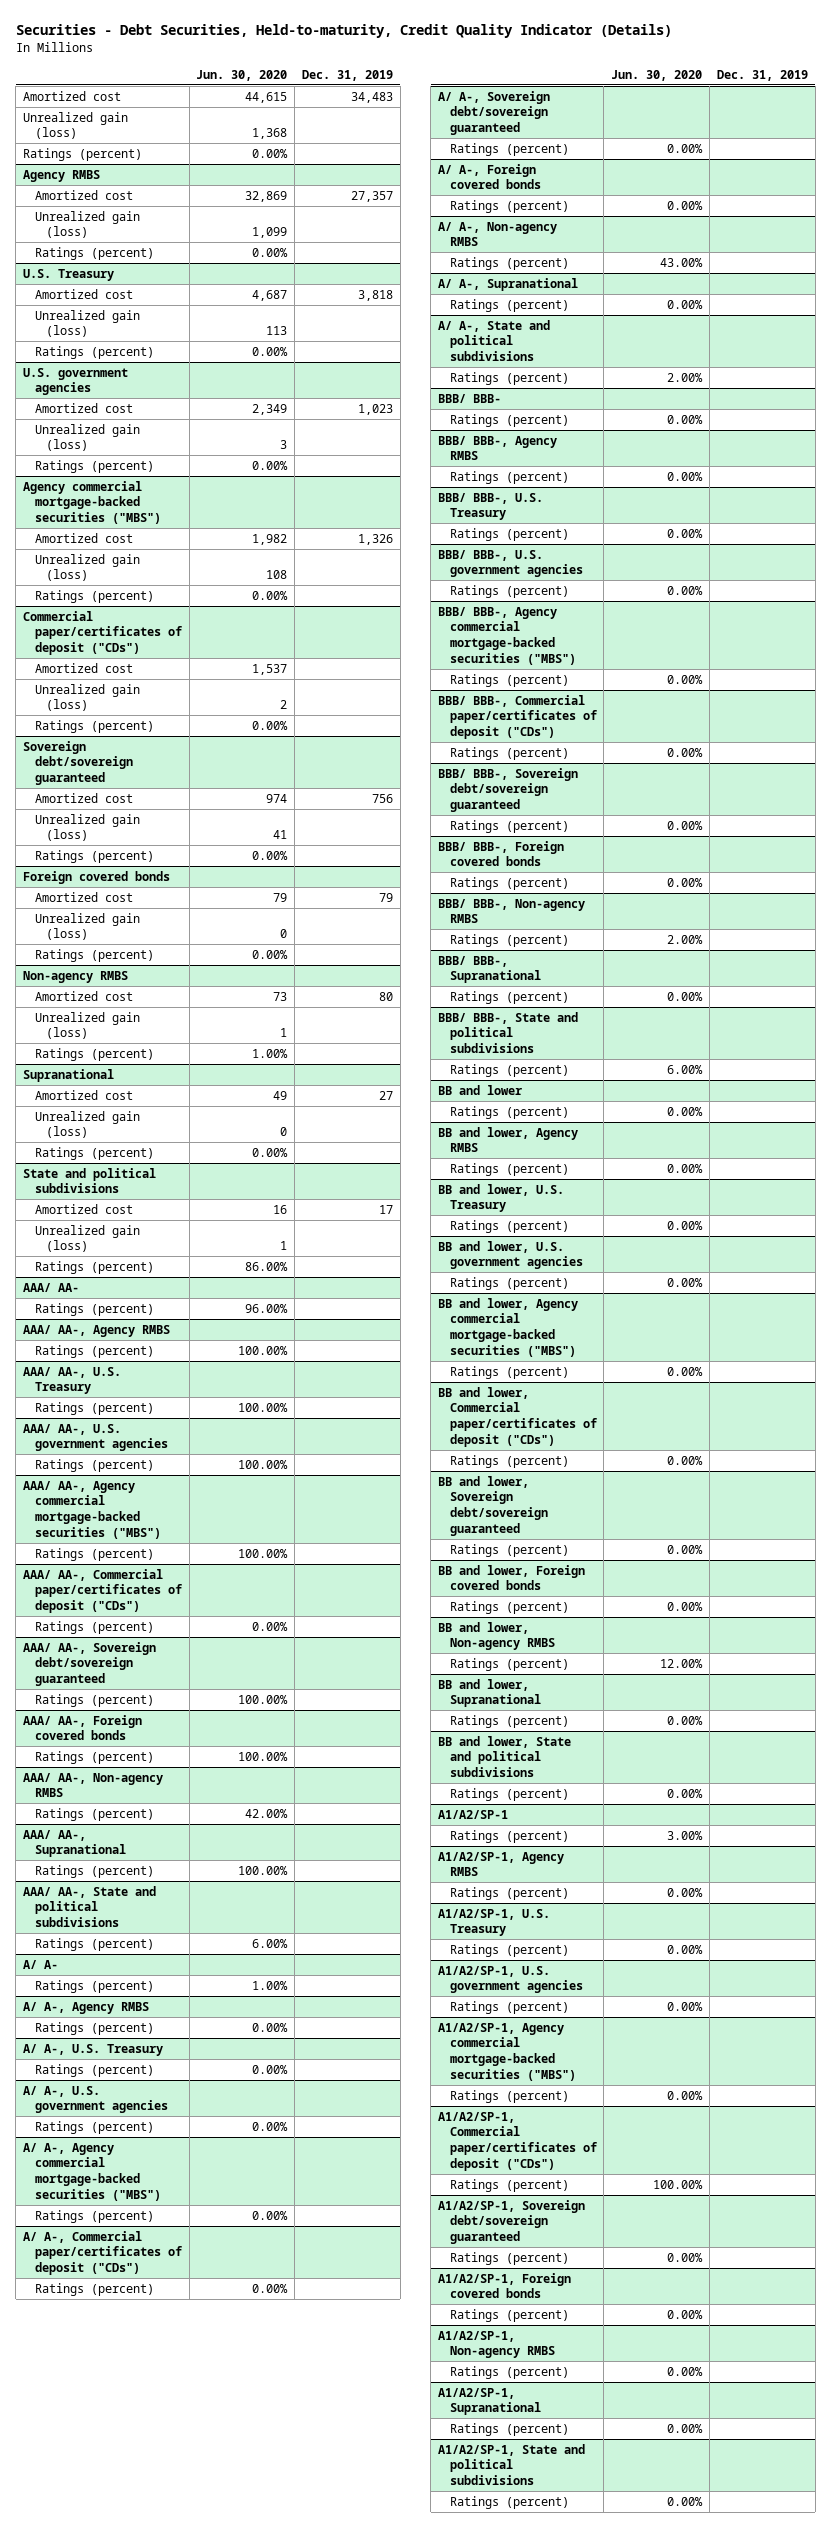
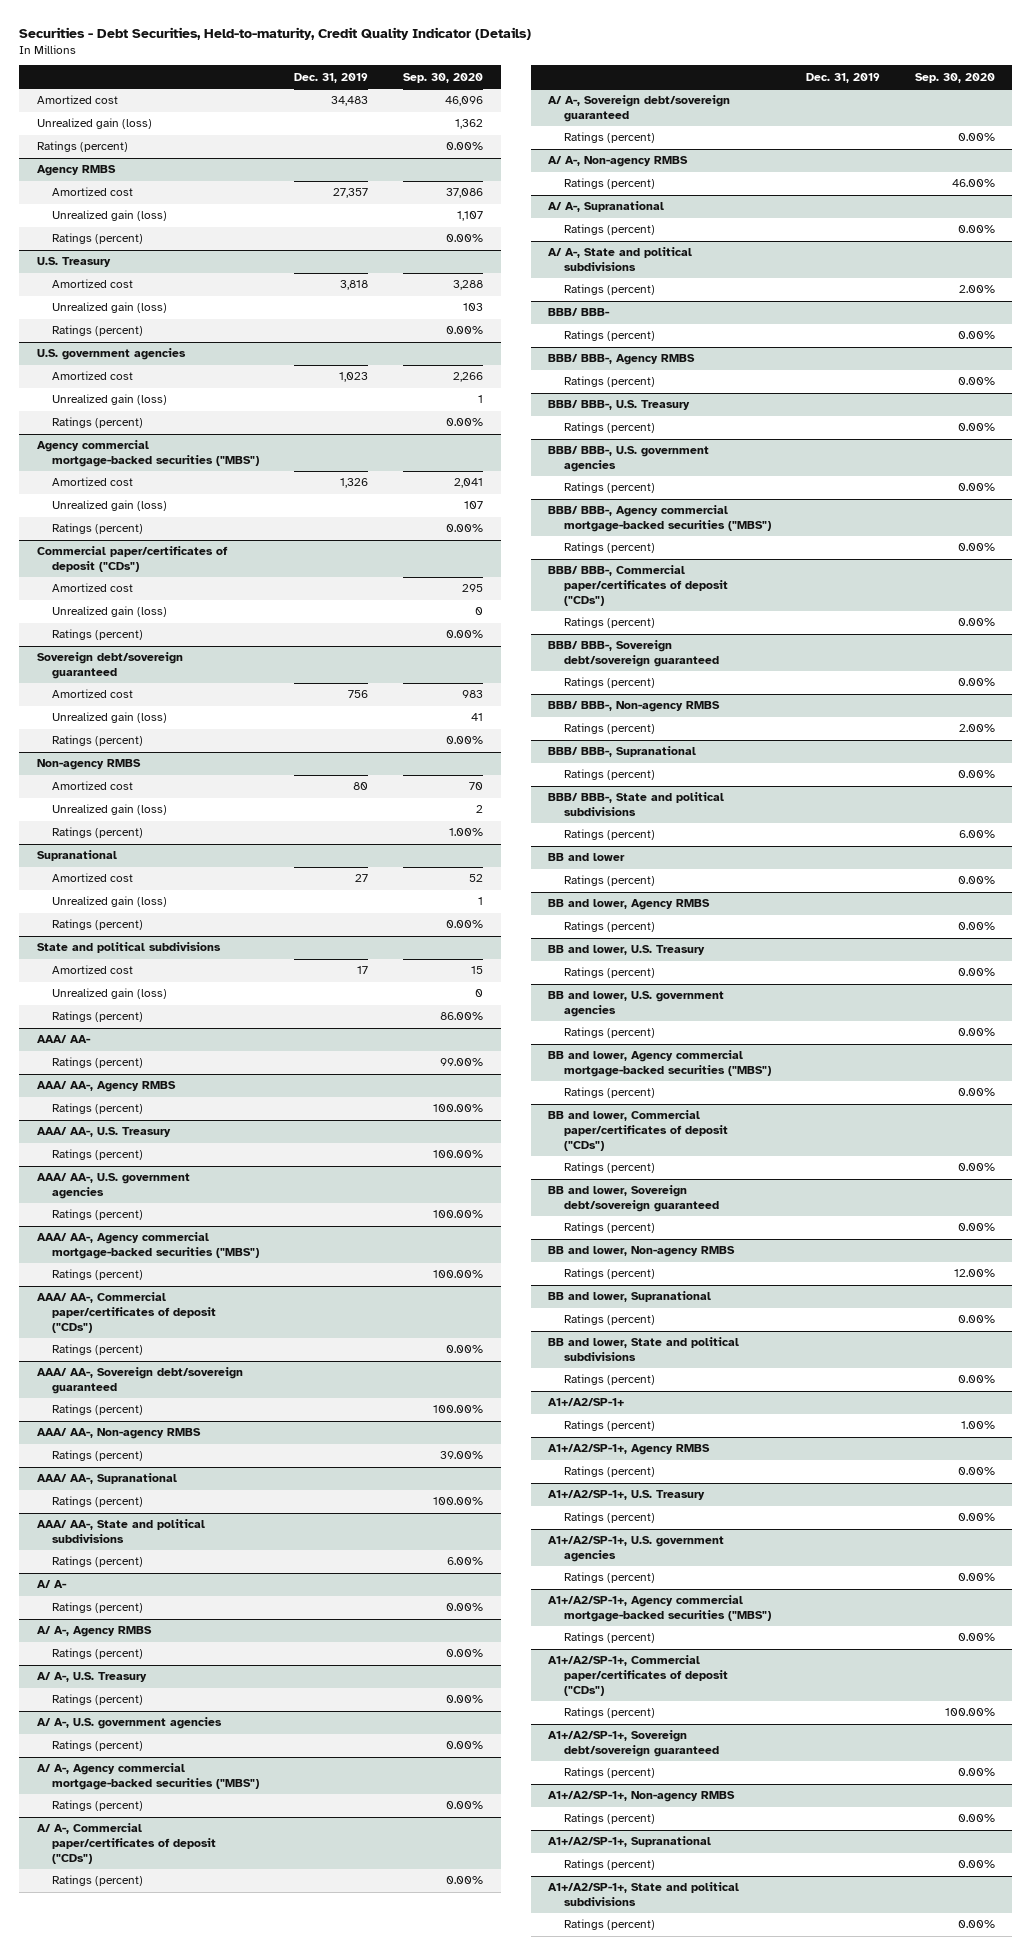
[196,69,288,81] Jun. 30, 2020 -> none
none -> [403,72,484,83] Sep. 30, 2020
[23,870,171,884] Foreign covered bonds -> none
[34,891,133,902] Amortized cost -> none
[34,912,140,941] Unrealized gain (loss) -> none
[34,948,154,962] Ratings (percent) -> none
[23,1714,143,1741] AAA/ AA-, Foreign covered bonds -> none
[34,1750,154,1764] Ratings (percent) -> none
[438,163,541,190] A/ A-, Foreign covered bonds -> none
[449,199,569,213] Ratings (percent) -> none
[438,840,565,867] BBB/ BBB-, Foreign covered bonds -> none
[449,876,569,890] Ratings (percent) -> none
[438,1564,586,1591] BB and lower, Foreign covered bonds -> none
[449,1600,569,1614] Ratings (percent) -> none
[438,1809,509,1819] A1/A2/SP-1 -> [547,1398,624,1407] A1+/A2/SP-1+
[438,1851,565,1877] A1/A2/SP-1, Agency RMBS -> [547,1444,710,1456] A1+/A2/SP-1+, Agency RMBS
[438,1908,551,1937] A1/A2/SP-1, U.S. Treasury -> [547,1490,705,1501] A1+/A2/SP-1+, U.S. Treasury
[438,1965,583,1994] A1/A2/SP-1, U.S. government agencies -> [547,1536,724,1563] A1+/A2/SP-1+, U.S. government agencies
[438,2022,576,2081] A1/A2/SP-1, Agency commercial mortgage-backed securities ("MBS") -> [547,1595,771,1623] A1+/A2/SP-1+, Agency commercial mortgage-backed securities ("MBS")
[438,2111,597,2171] A1/A2/SP-1, Commercial paper/certificates of deposit ("CDs") -> [547,1655,728,1696] A1+/A2/SP-1+, Commercial paper/certificates of deposit ("CDs")
[438,2199,586,2245] A1/A2/SP-1, Sovereign debt/sovereign guaranteed -> [547,1730,719,1758] A1+/A2/SP-1+, Sovereign debt/sovereign guaranteed
[438,2272,572,2299] A1/A2/SP-1, Foreign covered bonds -> none
[449,2308,569,2322] Ratings (percent) -> none
[438,2330,555,2359] A1/A2/SP-1, Non-agency RMBS -> [547,1791,735,1803] A1+/A2/SP-1+, Non-agency RMBS
[438,2387,541,2416] A1/A2/SP-1, Supranational -> [547,1836,711,1848] A1+/A2/SP-1+, Supranational
[438,2443,586,2486] A1/A2/SP-1, State and political subdivisions -> [547,1882,739,1907] A1+/A2/SP-1+, State and political subdivisions

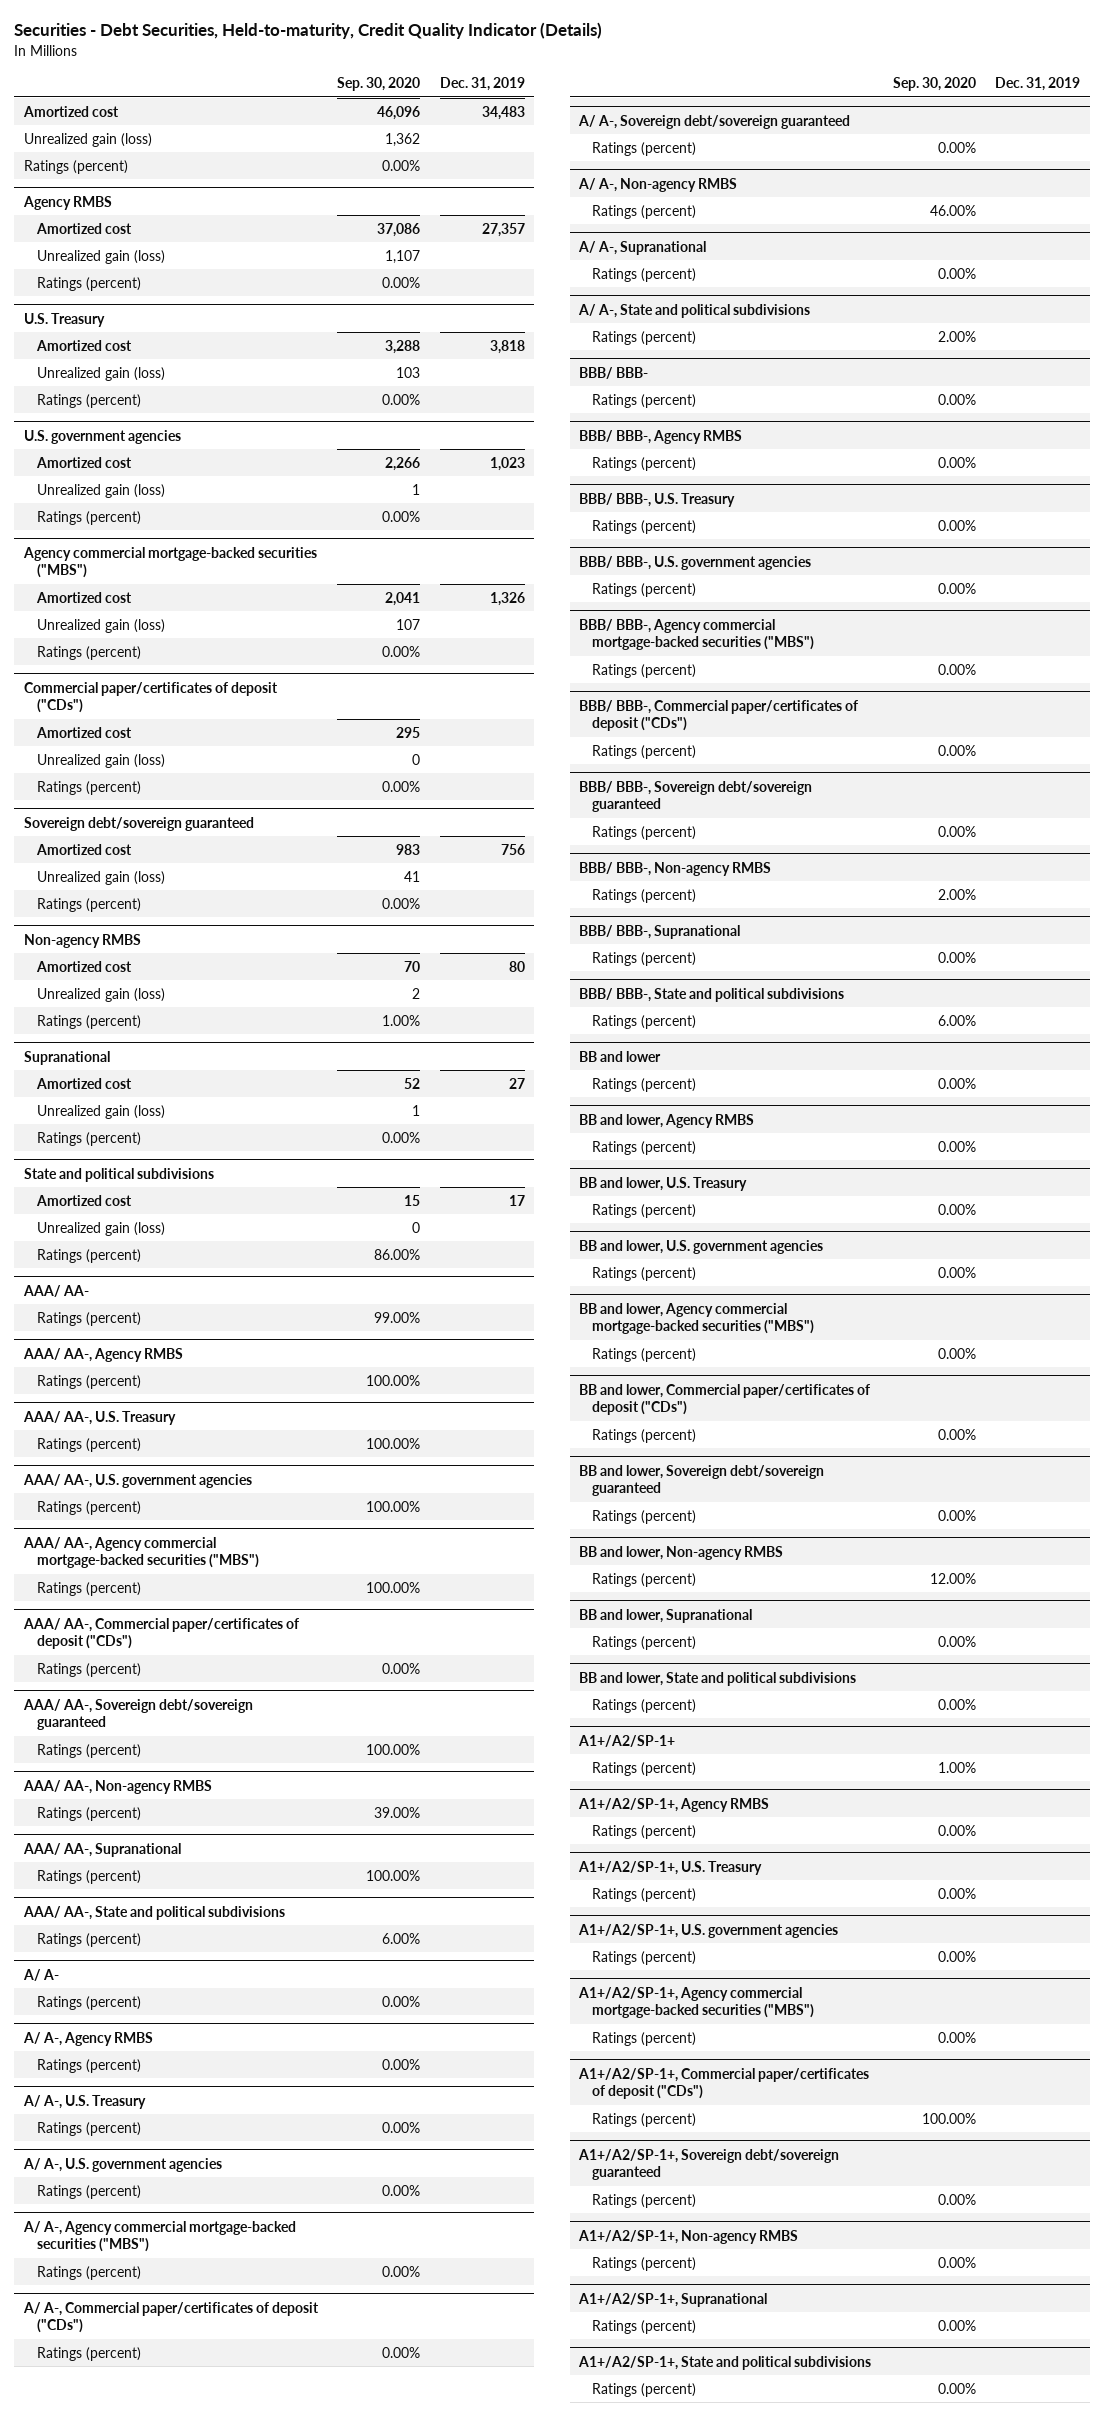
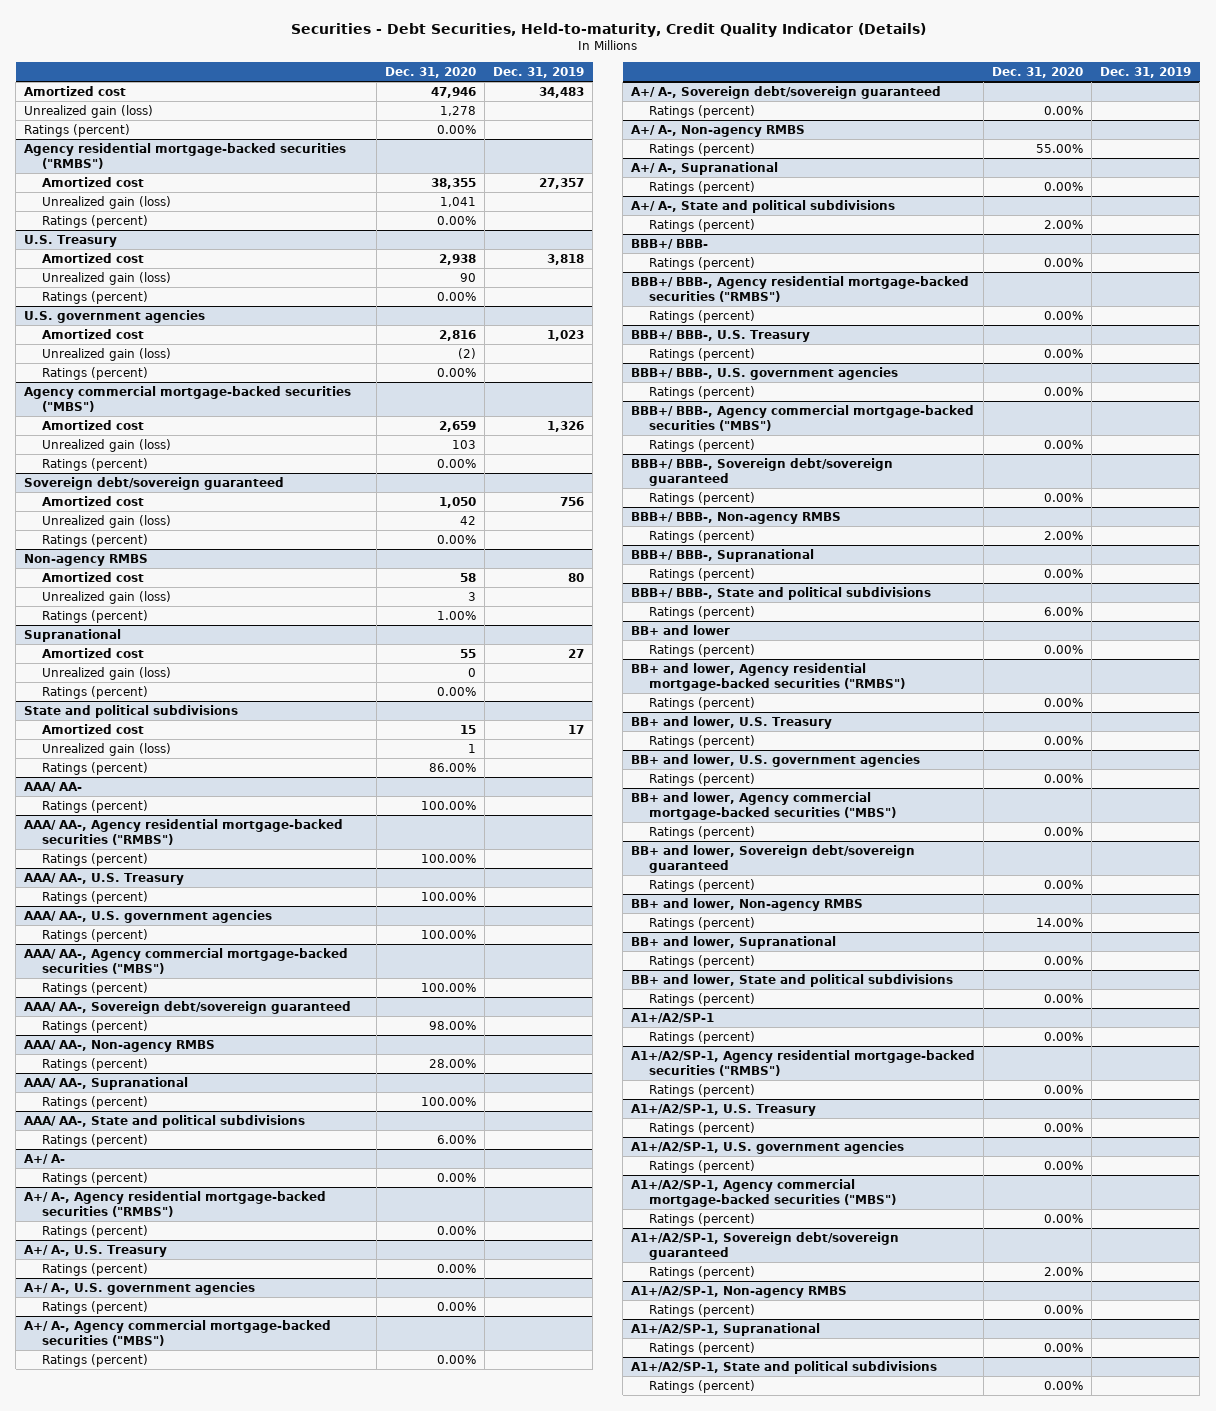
[337,77,421,92] Sep. 30, 2020 -> none
none -> [385,66,477,78] Dec. 31, 2020
[23,195,113,210] Agency RMBS -> [24,142,347,169] Agency residential mortgage-backed securities ("RMBS")
[24,681,279,714] Commercial paper/certificates of deposit ("CDs") -> none
[35,726,132,738] Amortized cost -> none
[36,753,165,768] Unrealized gain (loss) -> none
[36,780,141,795] Ratings (percent) -> none
[23,1347,184,1362] AAA/ AA-, Agency RMBS -> [24,818,344,845] AAA/ AA-, Agency residential mortgage-backed securities ("RMBS")
[23,1617,300,1650] AAA/ AA-, Commercial paper/certificates of deposit ("CDs") -> none
[36,1662,141,1677] Ratings (percent) -> none
[23,1968,60,1981] A/ A- -> [24,1153,66,1164] A+/ A-
[23,2031,154,2046] A/ A-, Agency RMBS -> [24,1190,327,1217] A+/ A-, Agency residential mortgage-backed securities ("RMBS")
[23,2094,147,2109] A/ A-, U.S. Treasury -> [24,1244,168,1257] A+/ A-, U.S. Treasury
[23,2157,223,2172] A/ A-, U.S. government agencies -> [24,1281,256,1295] A+/ A-, U.S. government agencies
[23,2220,297,2253] A/ A-, Agency commercial mortgage-backed securities ("MBS") -> [24,1319,332,1346] A+/ A-, Agency commercial mortgage-backed securities ("MBS")
[23,2301,320,2334] A/ A-, Commercial paper/certificates of deposit ("CDs") -> none
[36,2346,141,2361] Ratings (percent) -> none
[578,114,851,129] A/ A-, Sovereign debt/sovereign guaranteed -> [631,85,942,99] A+/ A-, Sovereign debt/sovereign guaranteed
[578,177,738,192] A/ A-, Non-agency RMBS -> [631,124,806,137] A+/ A-, Non-agency RMBS
[578,240,707,255] A/ A-, Supranational -> [631,161,779,175] A+/ A-, Supranational
[578,303,811,318] A/ A-, State and political subdivisions -> [631,199,896,213] A+/ A-, State and political subdivisions
[579,366,649,379] BBB/ BBB- -> [631,238,709,249] BBB+/ BBB-
[579,429,743,444] BBB/ BBB-, Agency RMBS -> [631,275,970,302] BBB+/ BBB-, Agency residential mortgage-backed securities ("RMBS")
[579,492,736,507] BBB/ BBB-, U.S. Treasury -> [631,329,811,342] BBB+/ BBB-, U.S. Treasury
[579,555,812,570] BBB/ BBB-, U.S. government agencies -> [631,366,899,380] BBB+/ BBB-, U.S. government agencies
[579,618,814,651] BBB/ BBB-, Agency commercial mortgage-backed securities ("MBS") -> [631,404,975,431] BBB+/ BBB-, Agency commercial mortgage-backed securities ("MBS")
[579,699,859,732] BBB/ BBB-, Commercial paper/certificates of deposit ("CDs") -> none
[591,744,696,759] Ratings (percent) -> none
[579,780,813,813] BBB/ BBB-, Sovereign debt/sovereign guaranteed -> [631,457,894,486] BBB+/ BBB-, Sovereign debt/sovereign guaranteed
[579,861,772,876] BBB/ BBB-, Non-agency RMBS -> [631,511,842,524] BBB+/ BBB-, Non-agency RMBS
[579,924,741,939] BBB/ BBB-, Supranational -> [631,548,815,562] BBB+/ BBB-, Supranational
[579,987,845,1002] BBB/ BBB-, State and political subdivisions -> [631,586,932,600] BBB+/ BBB-, State and political subdivisions
[579,1050,662,1062] BB and lower -> [631,624,731,635] BB+ and lower
[579,1113,755,1128] BB and lower, Agency RMBS -> [631,662,906,691] BB+ and lower, Agency residential mortgage-backed securities ("RMBS")
[579,1176,748,1191] BB and lower, U.S. Treasury -> [631,715,833,729] BB+ and lower, U.S. Treasury
[579,1239,824,1254] BB and lower, U.S. government agencies -> [631,753,921,767] BB+ and lower, U.S. government agencies
[579,1302,814,1335] BB and lower, Agency commercial mortgage-backed securities ("MBS") -> [631,791,897,820] BB+ and lower, Agency commercial mortgage-backed securities ("MBS")
[579,1383,871,1416] BB and lower, Commercial paper/certificates of deposit ("CDs") -> none
[591,1428,696,1443] Ratings (percent) -> none
[579,1464,825,1497] BB and lower, Sovereign debt/sovereign guaranteed -> [631,844,916,873] BB+ and lower, Sovereign debt/sovereign guaranteed
[579,1545,784,1560] BB and lower, Non-agency RMBS -> [631,897,864,911] BB+ and lower, Non-agency RMBS
[579,1608,753,1623] BB and lower, Supranational -> [631,935,837,949] BB+ and lower, Supranational
[579,1671,857,1686] BB and lower, State and political subdivisions -> [631,973,954,987] BB+ and lower, State and political subdivisions
[578,1734,676,1747] A1+/A2/SP-1+ -> [631,1012,715,1023] A1+/A2/SP-1
[578,1797,770,1812] A1+/A2/SP-1+, Agency RMBS -> [631,1049,976,1076] A1+/A2/SP-1, Agency residential mortgage-backed securities ("RMBS")
[578,1860,763,1875] A1+/A2/SP-1+, U.S. Treasury -> [631,1103,817,1116] A1+/A2/SP-1, U.S. Treasury
[578,1923,839,1938] A1+/A2/SP-1+, U.S. government agencies -> [631,1140,905,1154] A1+/A2/SP-1, U.S. government agencies
[578,1986,814,2019] A1+/A2/SP-1+, Agency commercial mortgage-backed securities ("MBS") -> [631,1178,897,1207] A1+/A2/SP-1, Agency commercial mortgage-backed securities ("MBS")
[578,2067,870,2100] A1+/A2/SP-1+, Commercial paper/certificates of deposit ("CDs") -> none
[591,2112,696,2127] Ratings (percent) -> none
[578,2148,840,2181] A1+/A2/SP-1+, Sovereign debt/sovereign guaranteed -> [631,1231,900,1260] A1+/A2/SP-1, Sovereign debt/sovereign guaranteed
[578,2229,799,2244] A1+/A2/SP-1+, Non-agency RMBS -> [631,1285,848,1298] A1+/A2/SP-1, Non-agency RMBS
[578,2292,768,2307] A1+/A2/SP-1+, Supranational -> [631,1322,821,1336] A1+/A2/SP-1, Supranational
[578,2355,872,2370] A1+/A2/SP-1+, State and political subdivisions -> [631,1360,938,1374] A1+/A2/SP-1, State and political subdivisions

